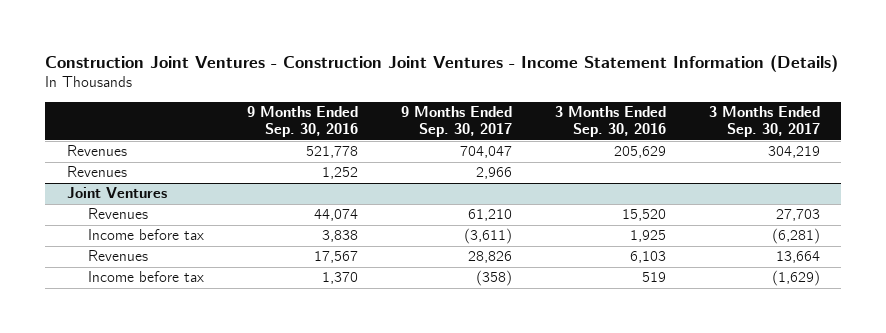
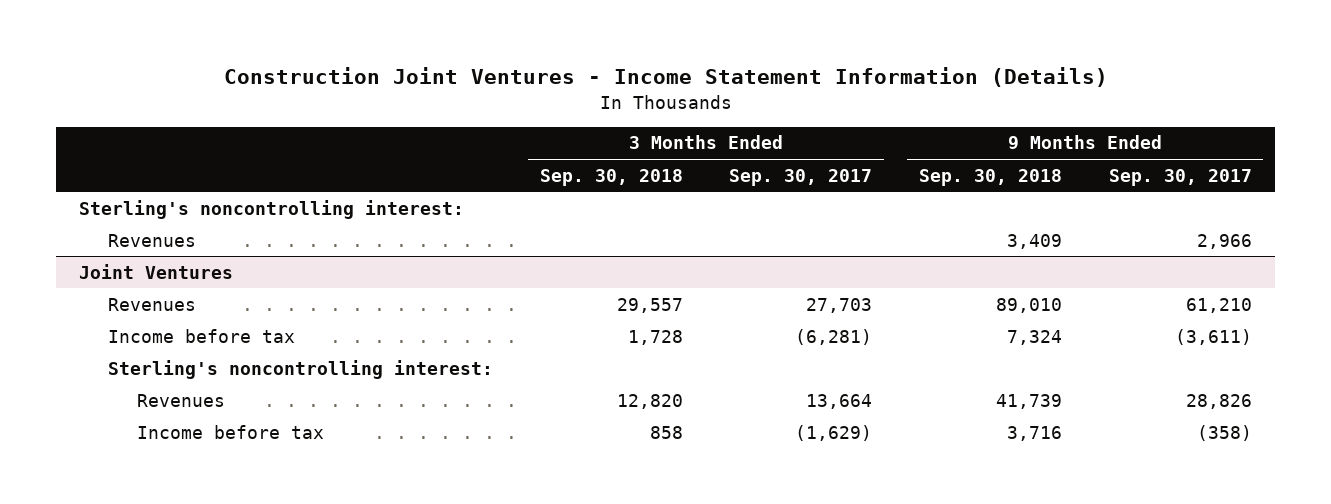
[45,54,839,72] Construction Joint Ventures - Construction Joint Ventures - Income Statement Information (Details) -> [223,67,1108,88] Construction Joint Ventures - Income Statement Information (Details)
[247,106,359,138] 9 Months Ended Sep. 30, 2016 -> none
[554,106,666,138] 3 Months Ended Sep. 30, 2016 -> none
none -> [539,168,683,186] Sep. 30, 2018
none -> [919,168,1063,186] Sep. 30, 2018
[66,145,127,157] Revenues -> none
none -> [79,199,465,219] Sterling's noncontrolling interest:
none -> [108,359,494,379] Sterling's noncontrolling interest:

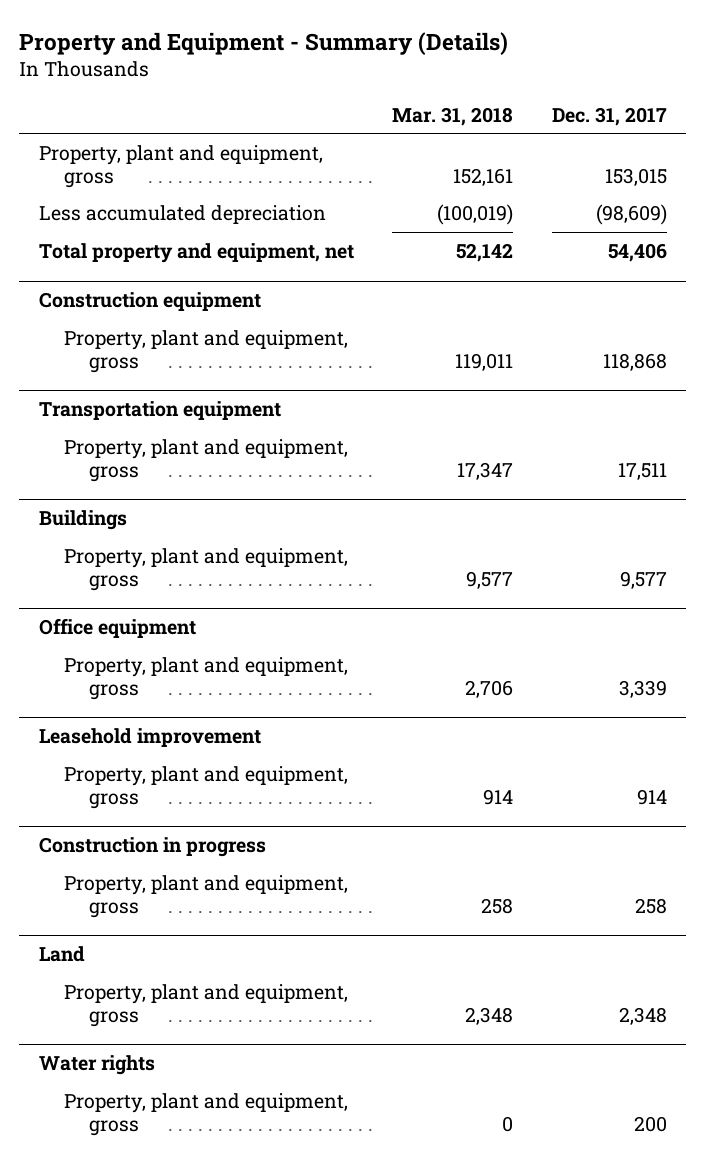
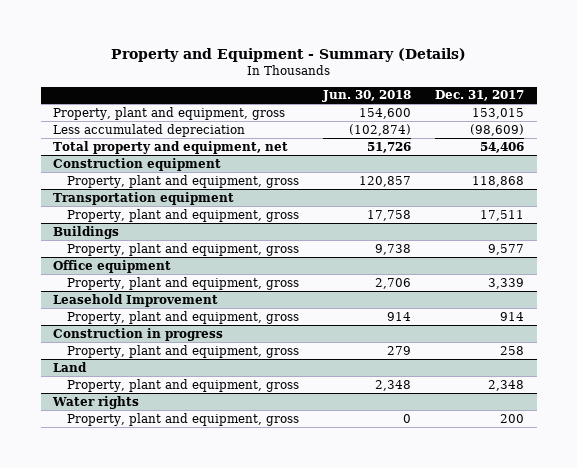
[392,106,514,126] Mar. 31, 2018 -> none
none -> [322,90,412,103] Jun. 30, 2018
[38,728,261,748] Leasehold improvement -> [52,293,218,307] Leasehold Improvement

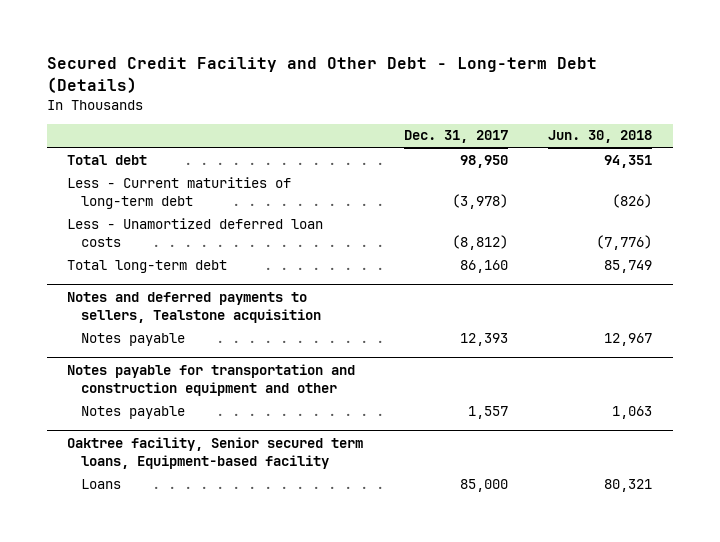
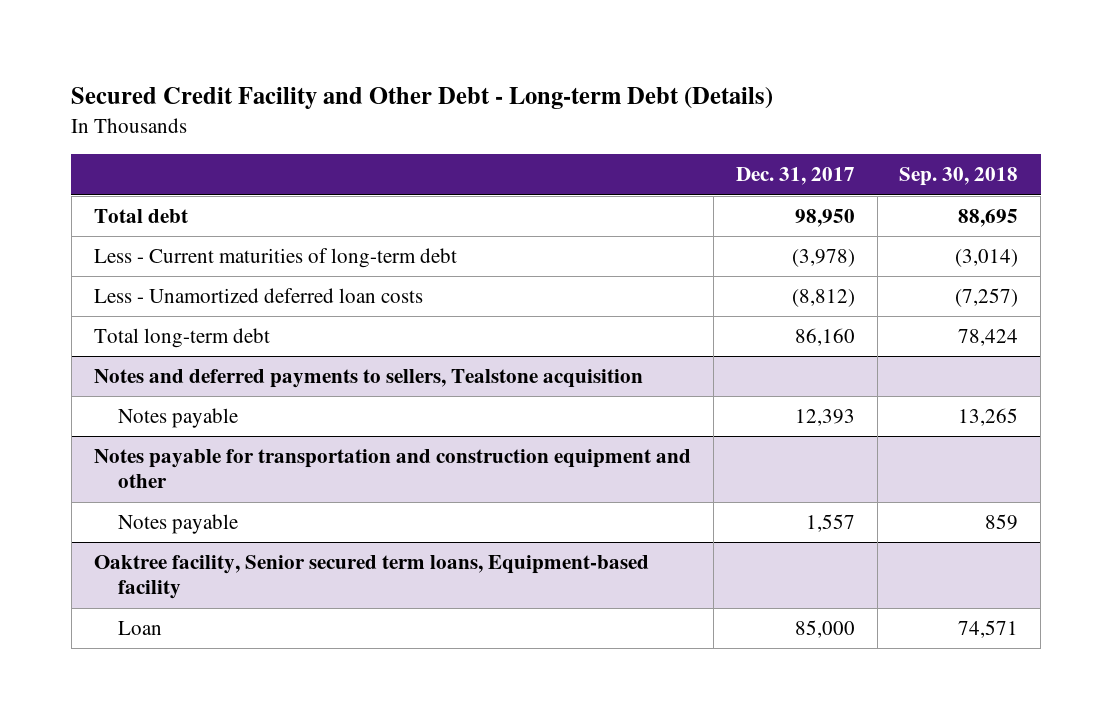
[548,130,653,144] Jun. 30, 2018 -> none
none -> [899,167,1019,187] Sep. 30, 2018
[80,478,121,489] Loans -> [117,621,162,636] Loan

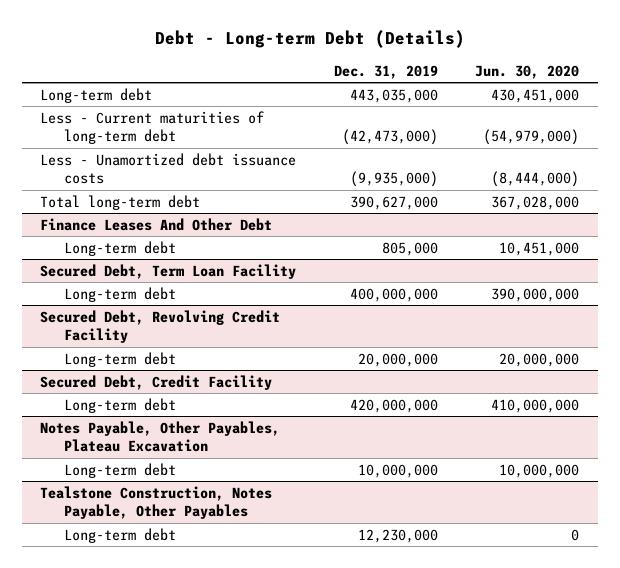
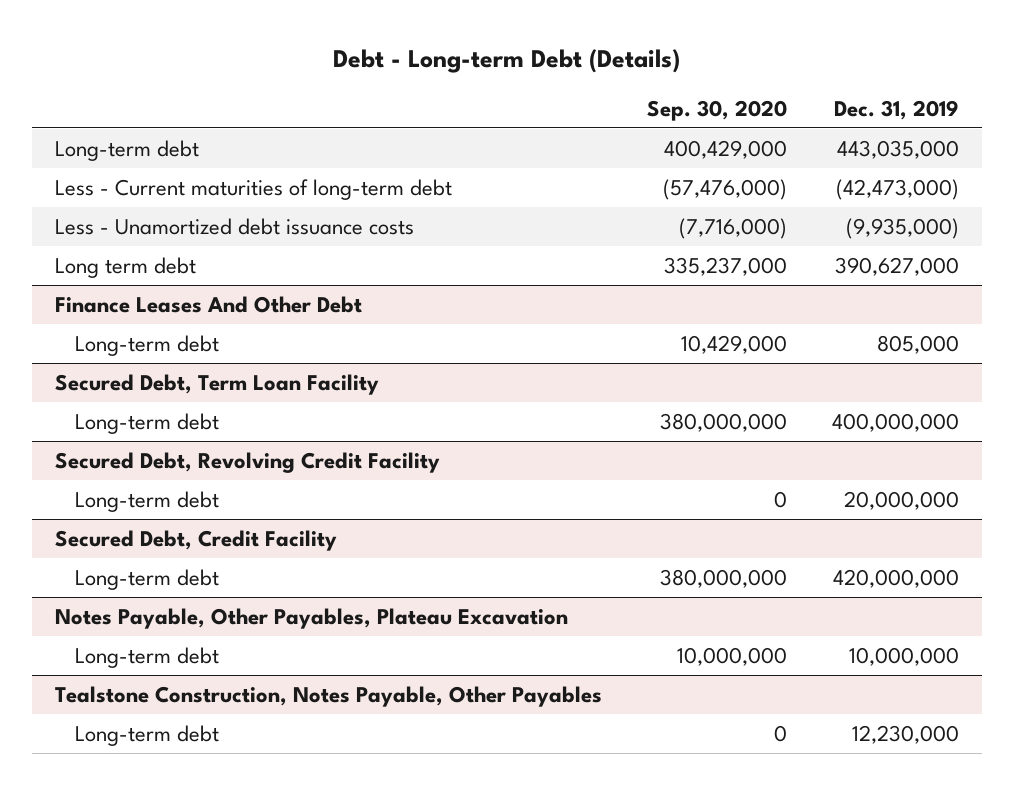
[475,64,580,79] Jun. 30, 2020 -> none
none -> [647,99,788,121] Sep. 30, 2020
[40,194,201,210] Total long-term debt -> [54,256,196,278] Long term debt

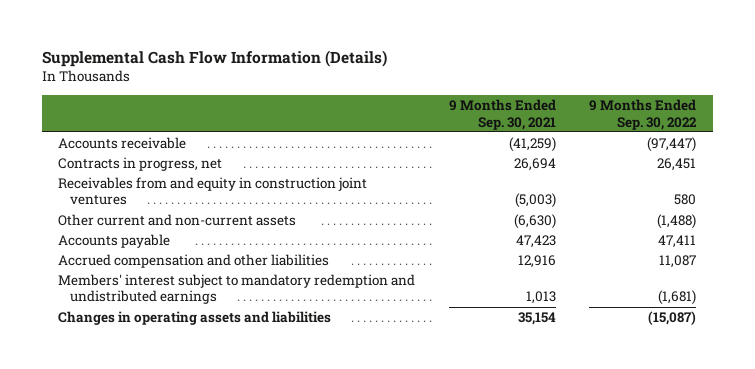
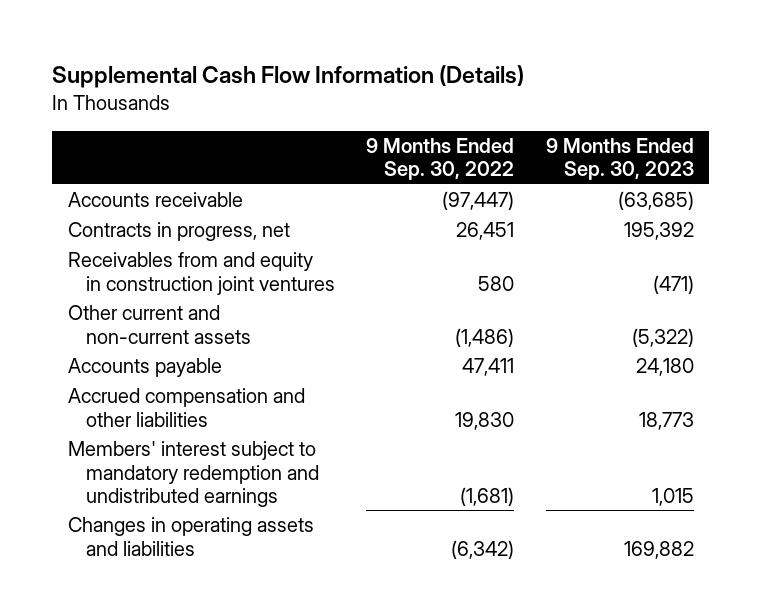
[448,99,556,130] 9 Months Ended Sep. 30, 2021 -> none
none -> [545,137,694,181] 9 Months Ended Sep. 30, 2023
[657,213,697,229] (1,488) -> [455,327,515,347] (1,486)
[659,254,697,268] 11,087 -> [455,411,515,430] 19,830
[648,310,697,325] (15,087) -> [451,539,515,559] (6,342)

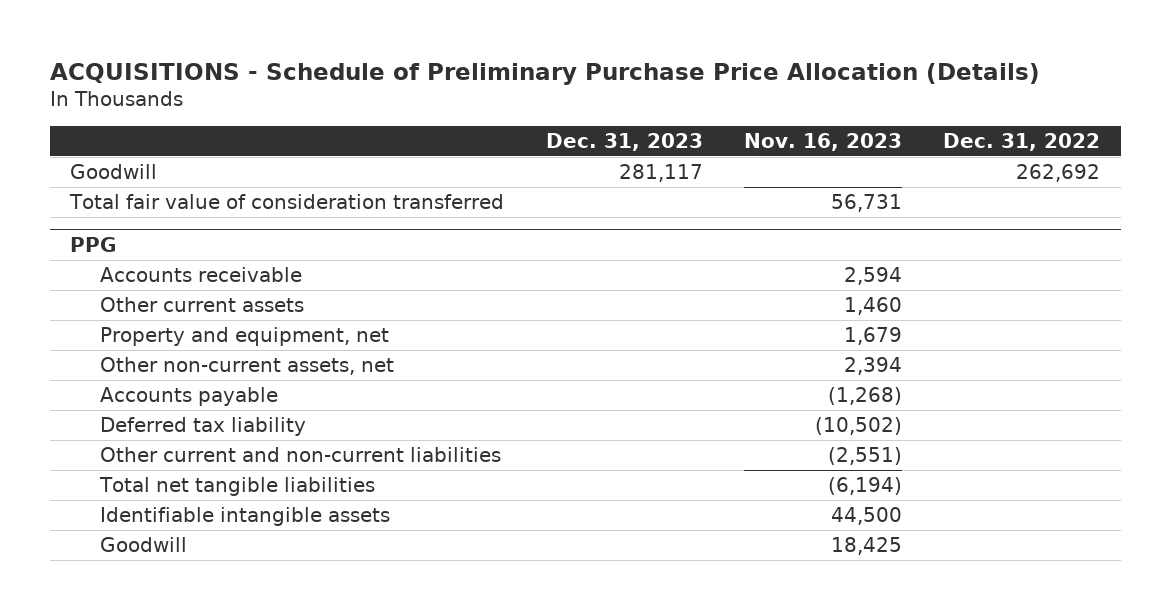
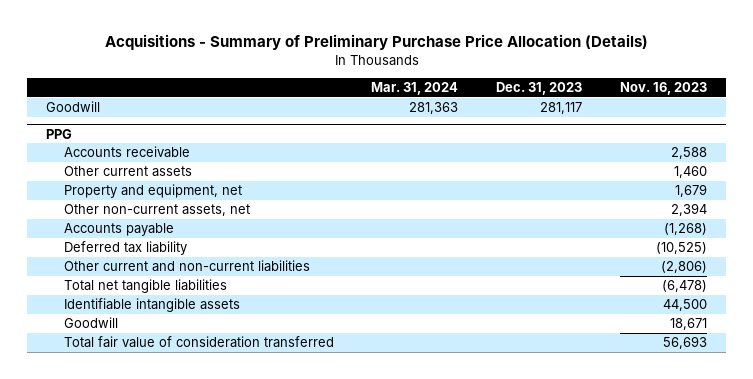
[49,63,1040,86] ACQUISITIONS - Schedule of Preliminary Purchase Price Allocation (Details) -> [104,34,648,51] Acquisitions - Summary of Preliminary Purchase Price Allocation (Details)
[942,133,1100,152] Dec. 31, 2022 -> none
none -> [371,81,459,95] Mar. 31, 2024
[69,194,505,210] Total fair value of consideration transferred -> none
[843,267,902,286] 2,594 -> [670,147,707,160] 2,588
[814,417,902,436] (10,502) -> [655,242,707,255] (10,525)
[827,447,902,466] (2,551) -> [660,261,707,274] (2,806)
[827,477,902,496] (6,194) -> [661,280,707,293] (6,478)
[830,537,902,556] 18,425 -> [669,318,707,331] 18,671
none -> [63,336,334,349] Total fair value of consideration transferred

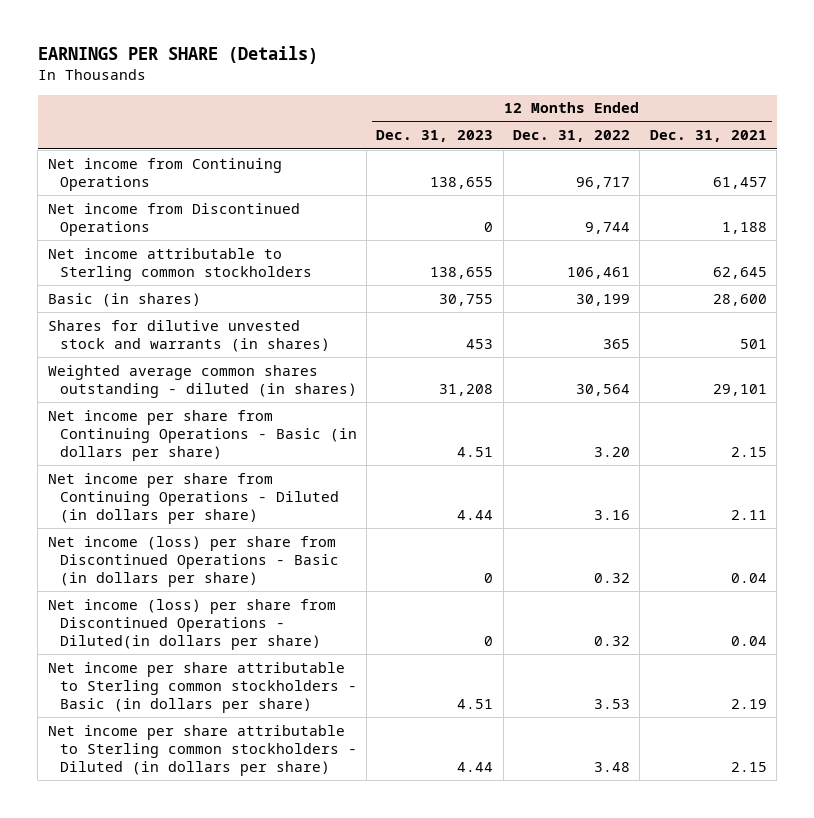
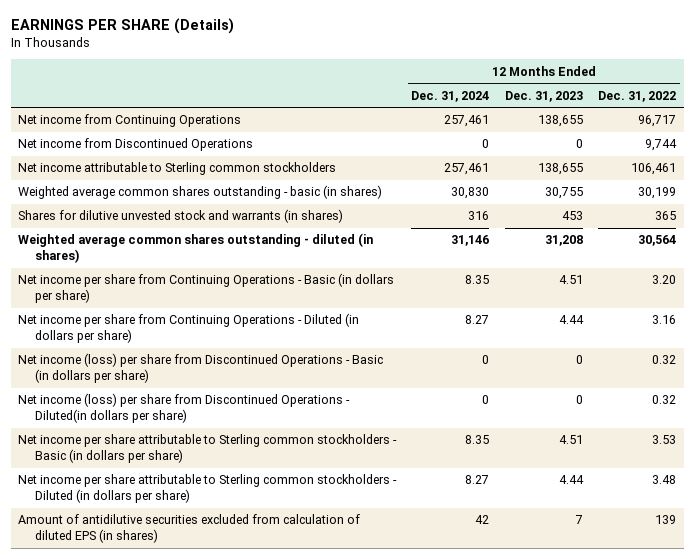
[649,130,767,143] Dec. 31, 2021 -> none
none -> [411,90,490,102] Dec. 31, 2024
[47,292,201,307] Basic (in shares) -> [18,185,383,200] Weighted average common shares outstanding - basic (in shares)
none -> [18,514,361,544] Amount of antidilutive securities excluded from calculation of diluted EPS (in shares)

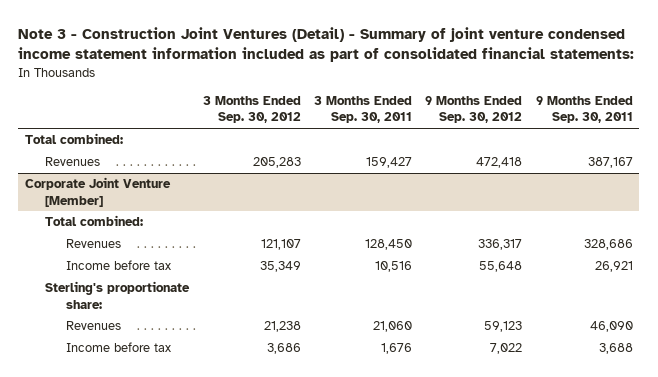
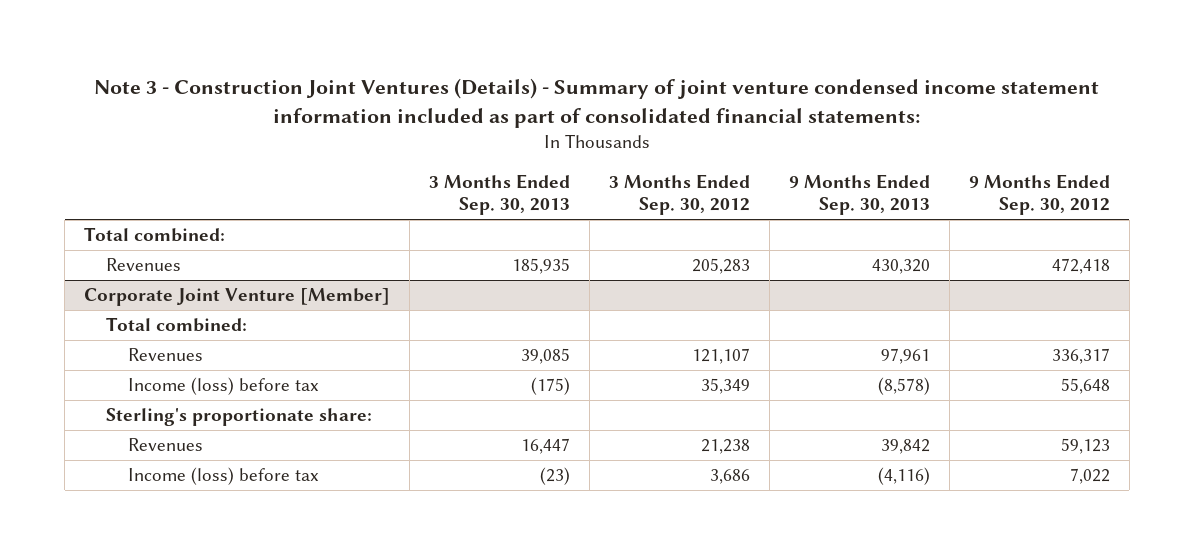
[18,26,635,62] Note 3 - Construction Joint Ventures (Detail) - Summary of joint venture condensed income statement information included as part of consolidated financial statements: -> [93,77,1099,129] Note 3 - Construction Joint Ventures (Details) - Summary of joint venture condensed income statement information included as part of consolidated financial statements:
[314,96,413,124] 3 Months Ended Sep. 30, 2011 -> none
[535,96,633,124] 9 Months Ended Sep. 30, 2011 -> none
none -> [429,174,571,216] 3 Months Ended Sep. 30, 2013
none -> [788,174,930,216] 9 Months Ended Sep. 30, 2013
[65,260,171,271] Income before tax -> [127,376,319,395] Income (loss) before tax
[65,342,171,353] Income before tax -> [127,466,319,485] Income (loss) before tax

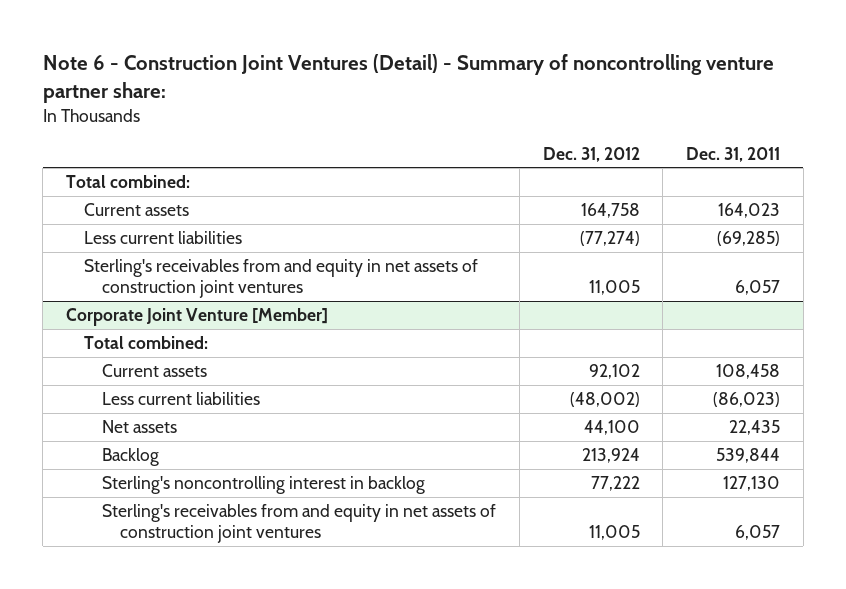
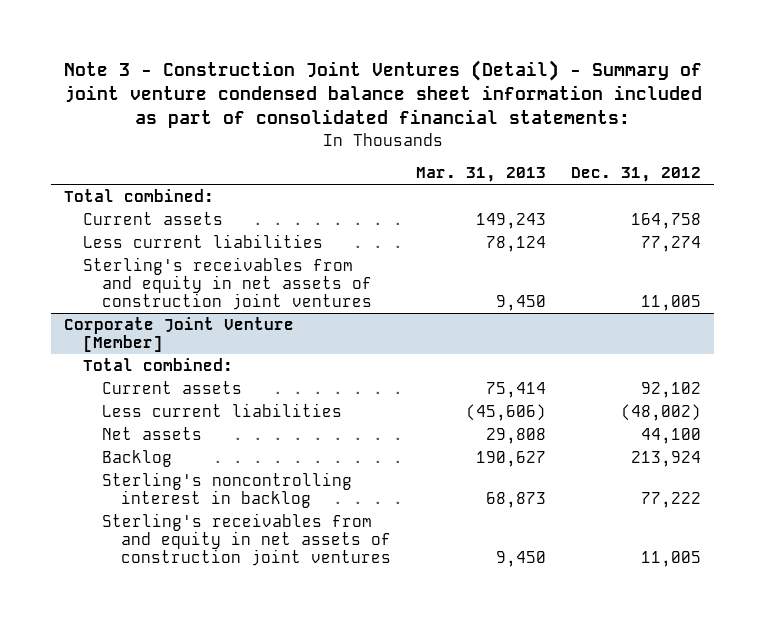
[42,54,774,103] Note 6 - Construction Joint Ventures (Detail) - Summary of noncontrolling venture partner share: -> [63,59,702,129] Note 3 - Construction Joint Ventures (Detail) - Summary of joint venture condensed balance sheet information included as part of consolidated financial statements:
[685,146,780,162] Dec. 31, 2011 -> none
none -> [416,167,547,183] Mar. 31, 2013
[579,230,640,246] (77,274) -> [641,236,702,253] 77,274

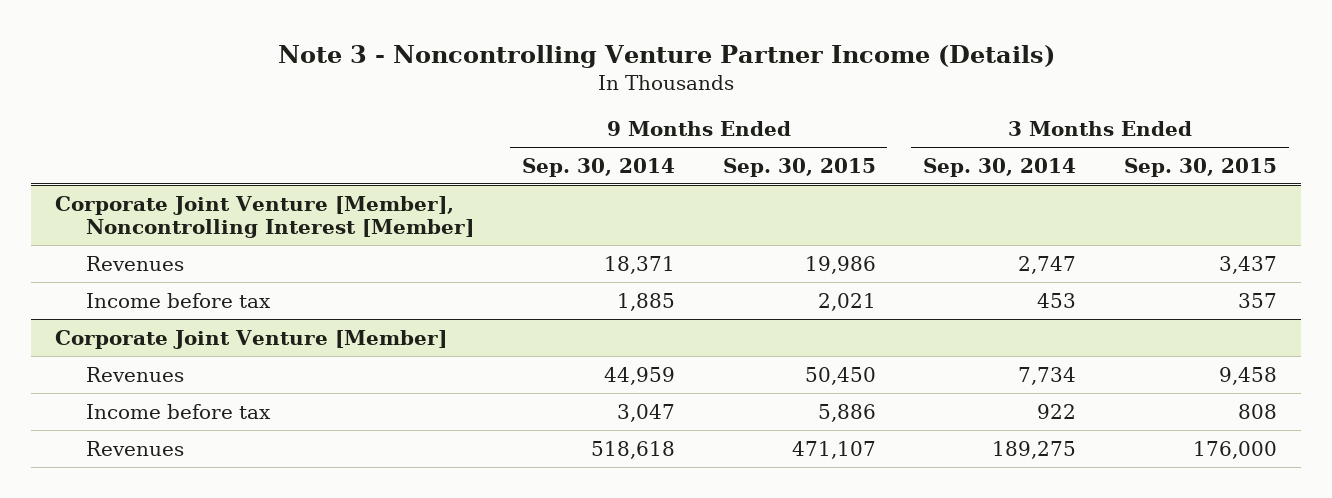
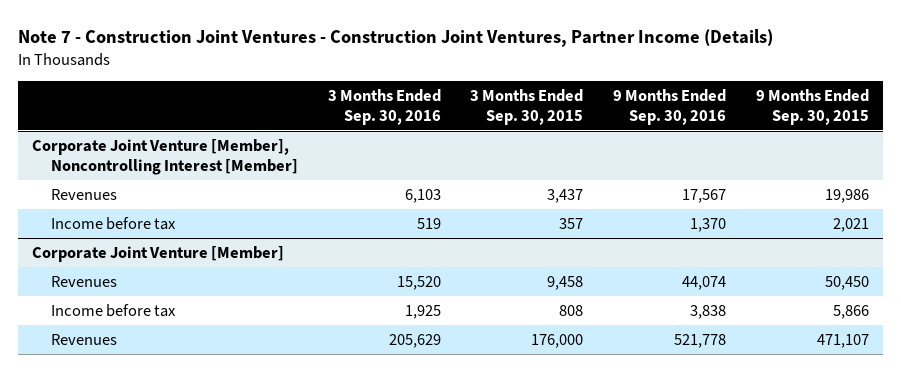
[278,44,1056,68] Note 3 - Noncontrolling Venture Partner Income (Details) -> [17,28,773,47] Note 7 - Construction Joint Ventures - Construction Joint Ventures, Partner Income (Details)
[521,157,675,177] Sep. 30, 2014 -> none
[923,157,1077,177] Sep. 30, 2014 -> none
none -> [327,88,441,126] 3 Months Ended Sep. 30, 2016
none -> [612,88,726,126] 9 Months Ended Sep. 30, 2016
[817,403,876,422] 5,886 -> [832,304,869,319] 5,866

